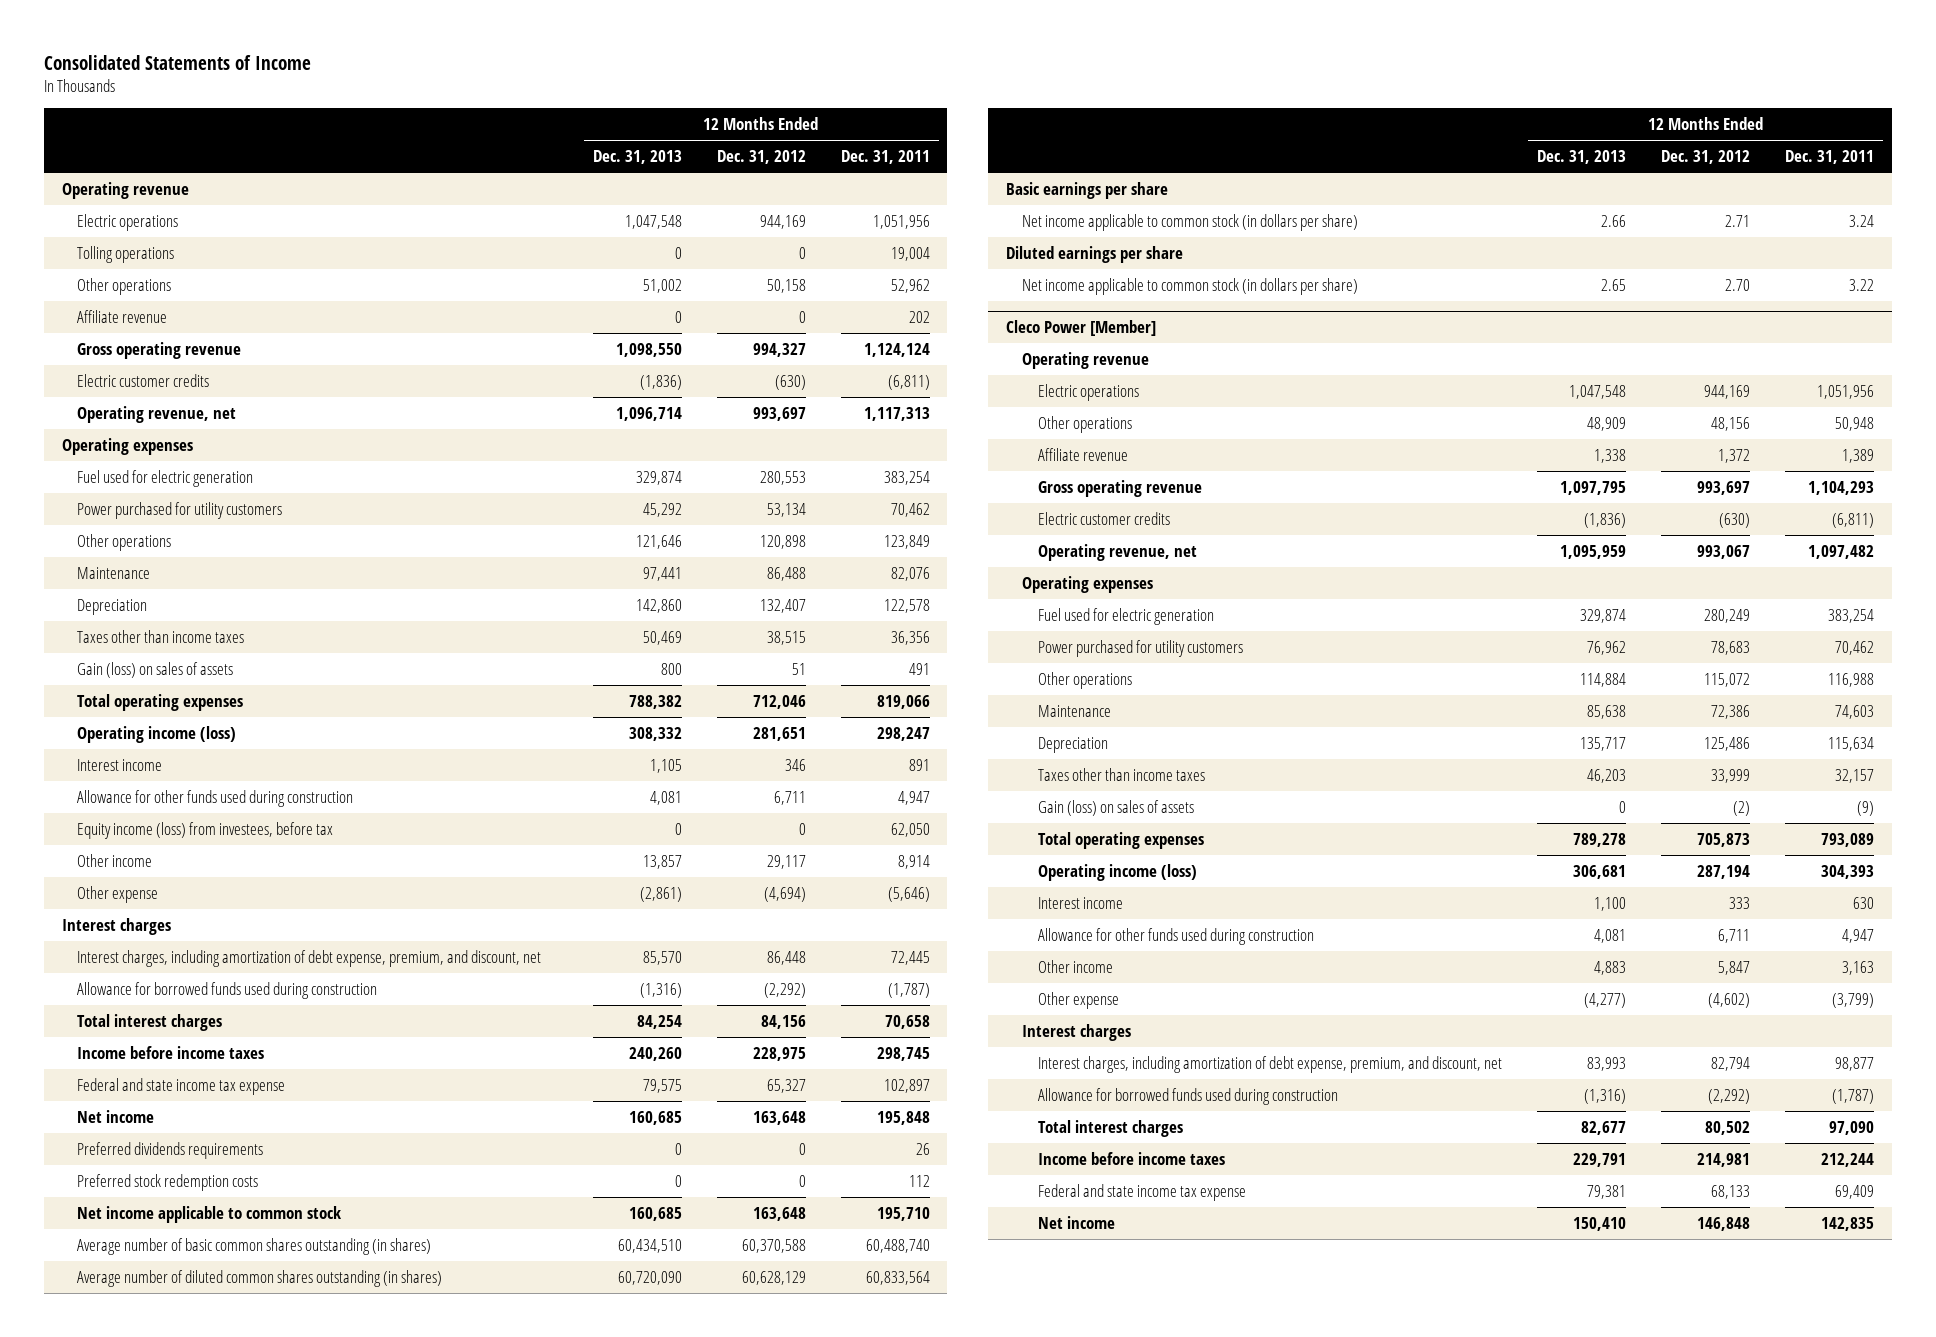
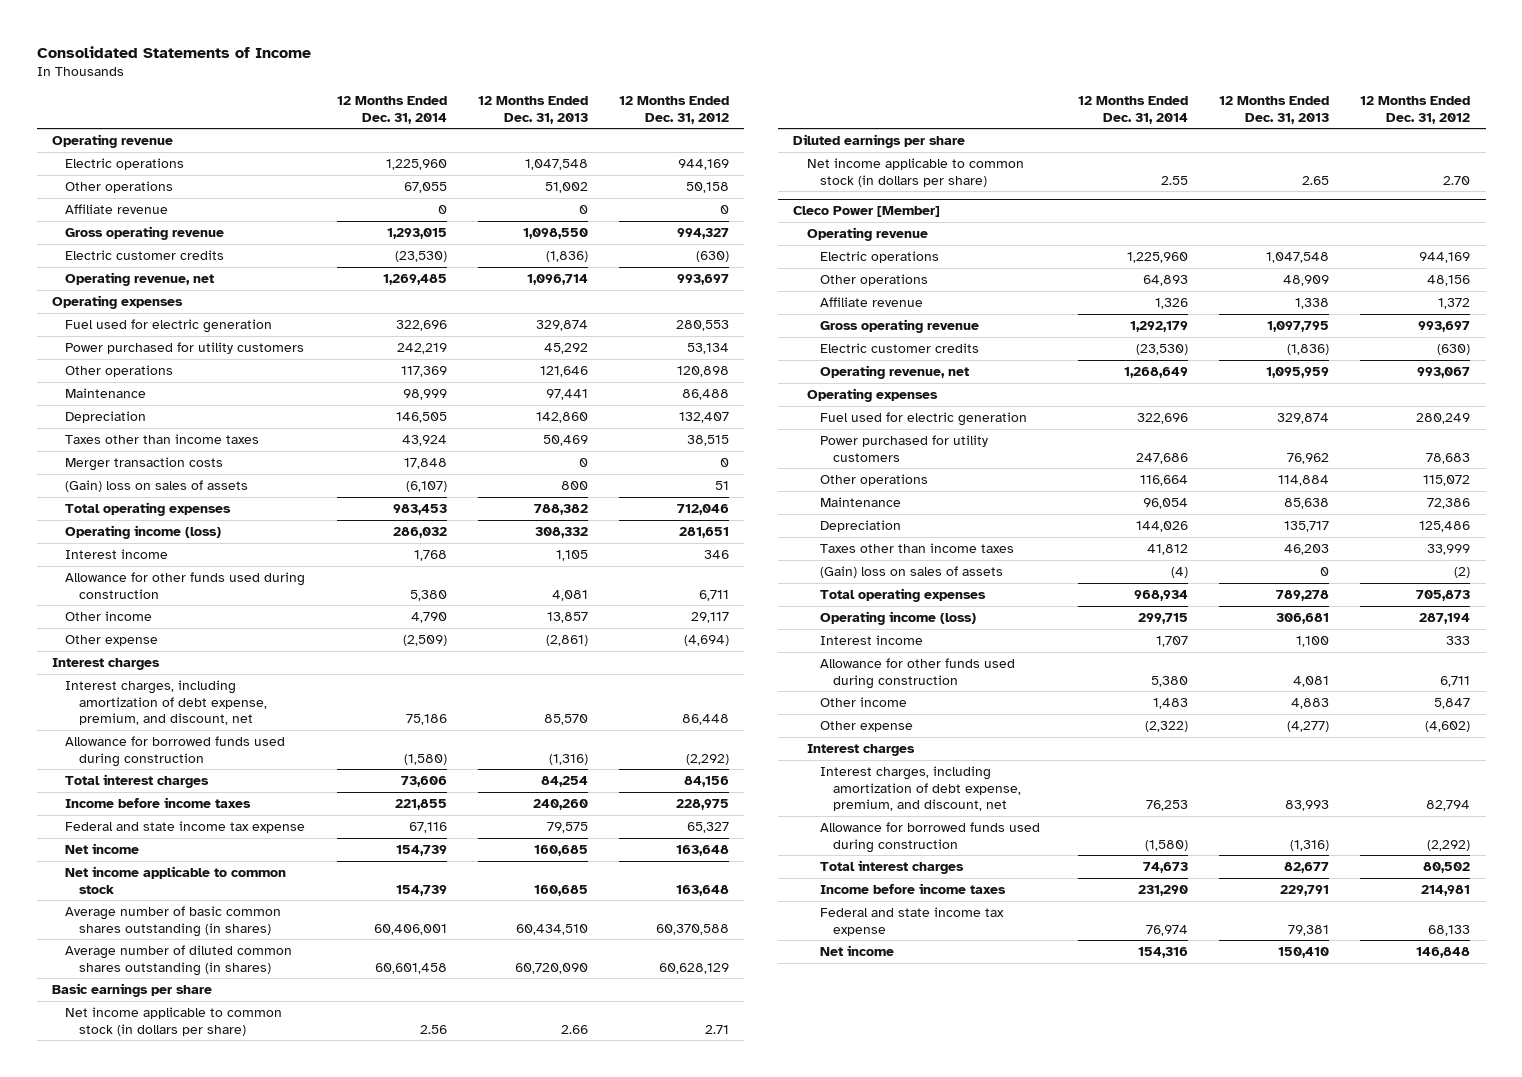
[840,150,930,165] Dec. 31, 2011 -> none
none -> [336,96,447,124] 12 Months Ended Dec. 31, 2014
[77,245,175,263] Tolling operations -> none
none -> [65,456,224,471] Merger transaction costs
[77,661,234,678] Gain (loss) on sales of assets -> [65,479,249,492] (Gain) loss on sales of assets
[77,821,334,839] Equity income (loss) from investees, before tax -> none
[77,1141,264,1159] Preferred dividends requirements -> none
[77,1173,259,1191] Preferred stock redemption costs -> none
[1037,799,1194,816] Gain (loss) on sales of assets -> [819,565,1003,578] (Gain) loss on sales of assets

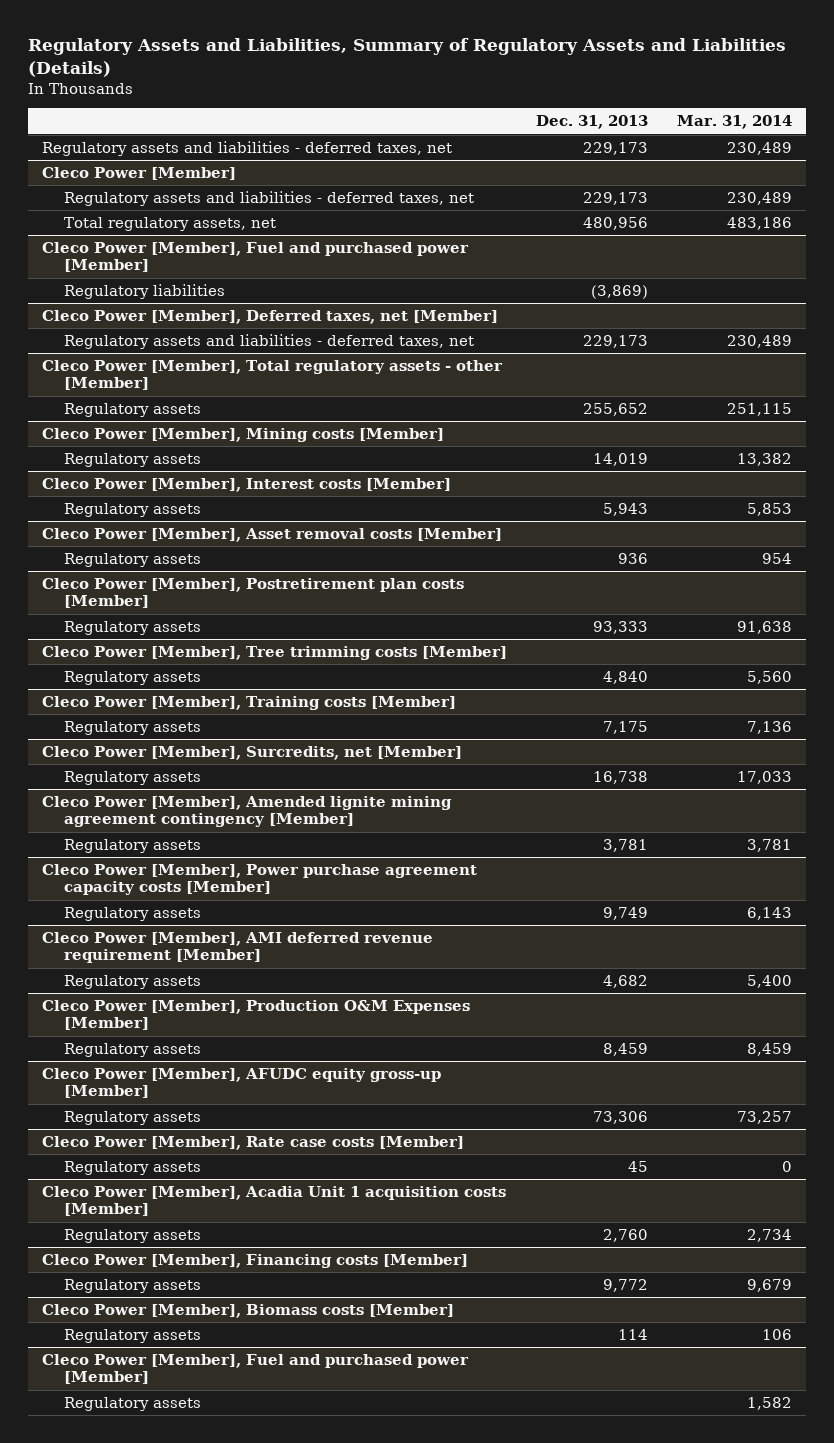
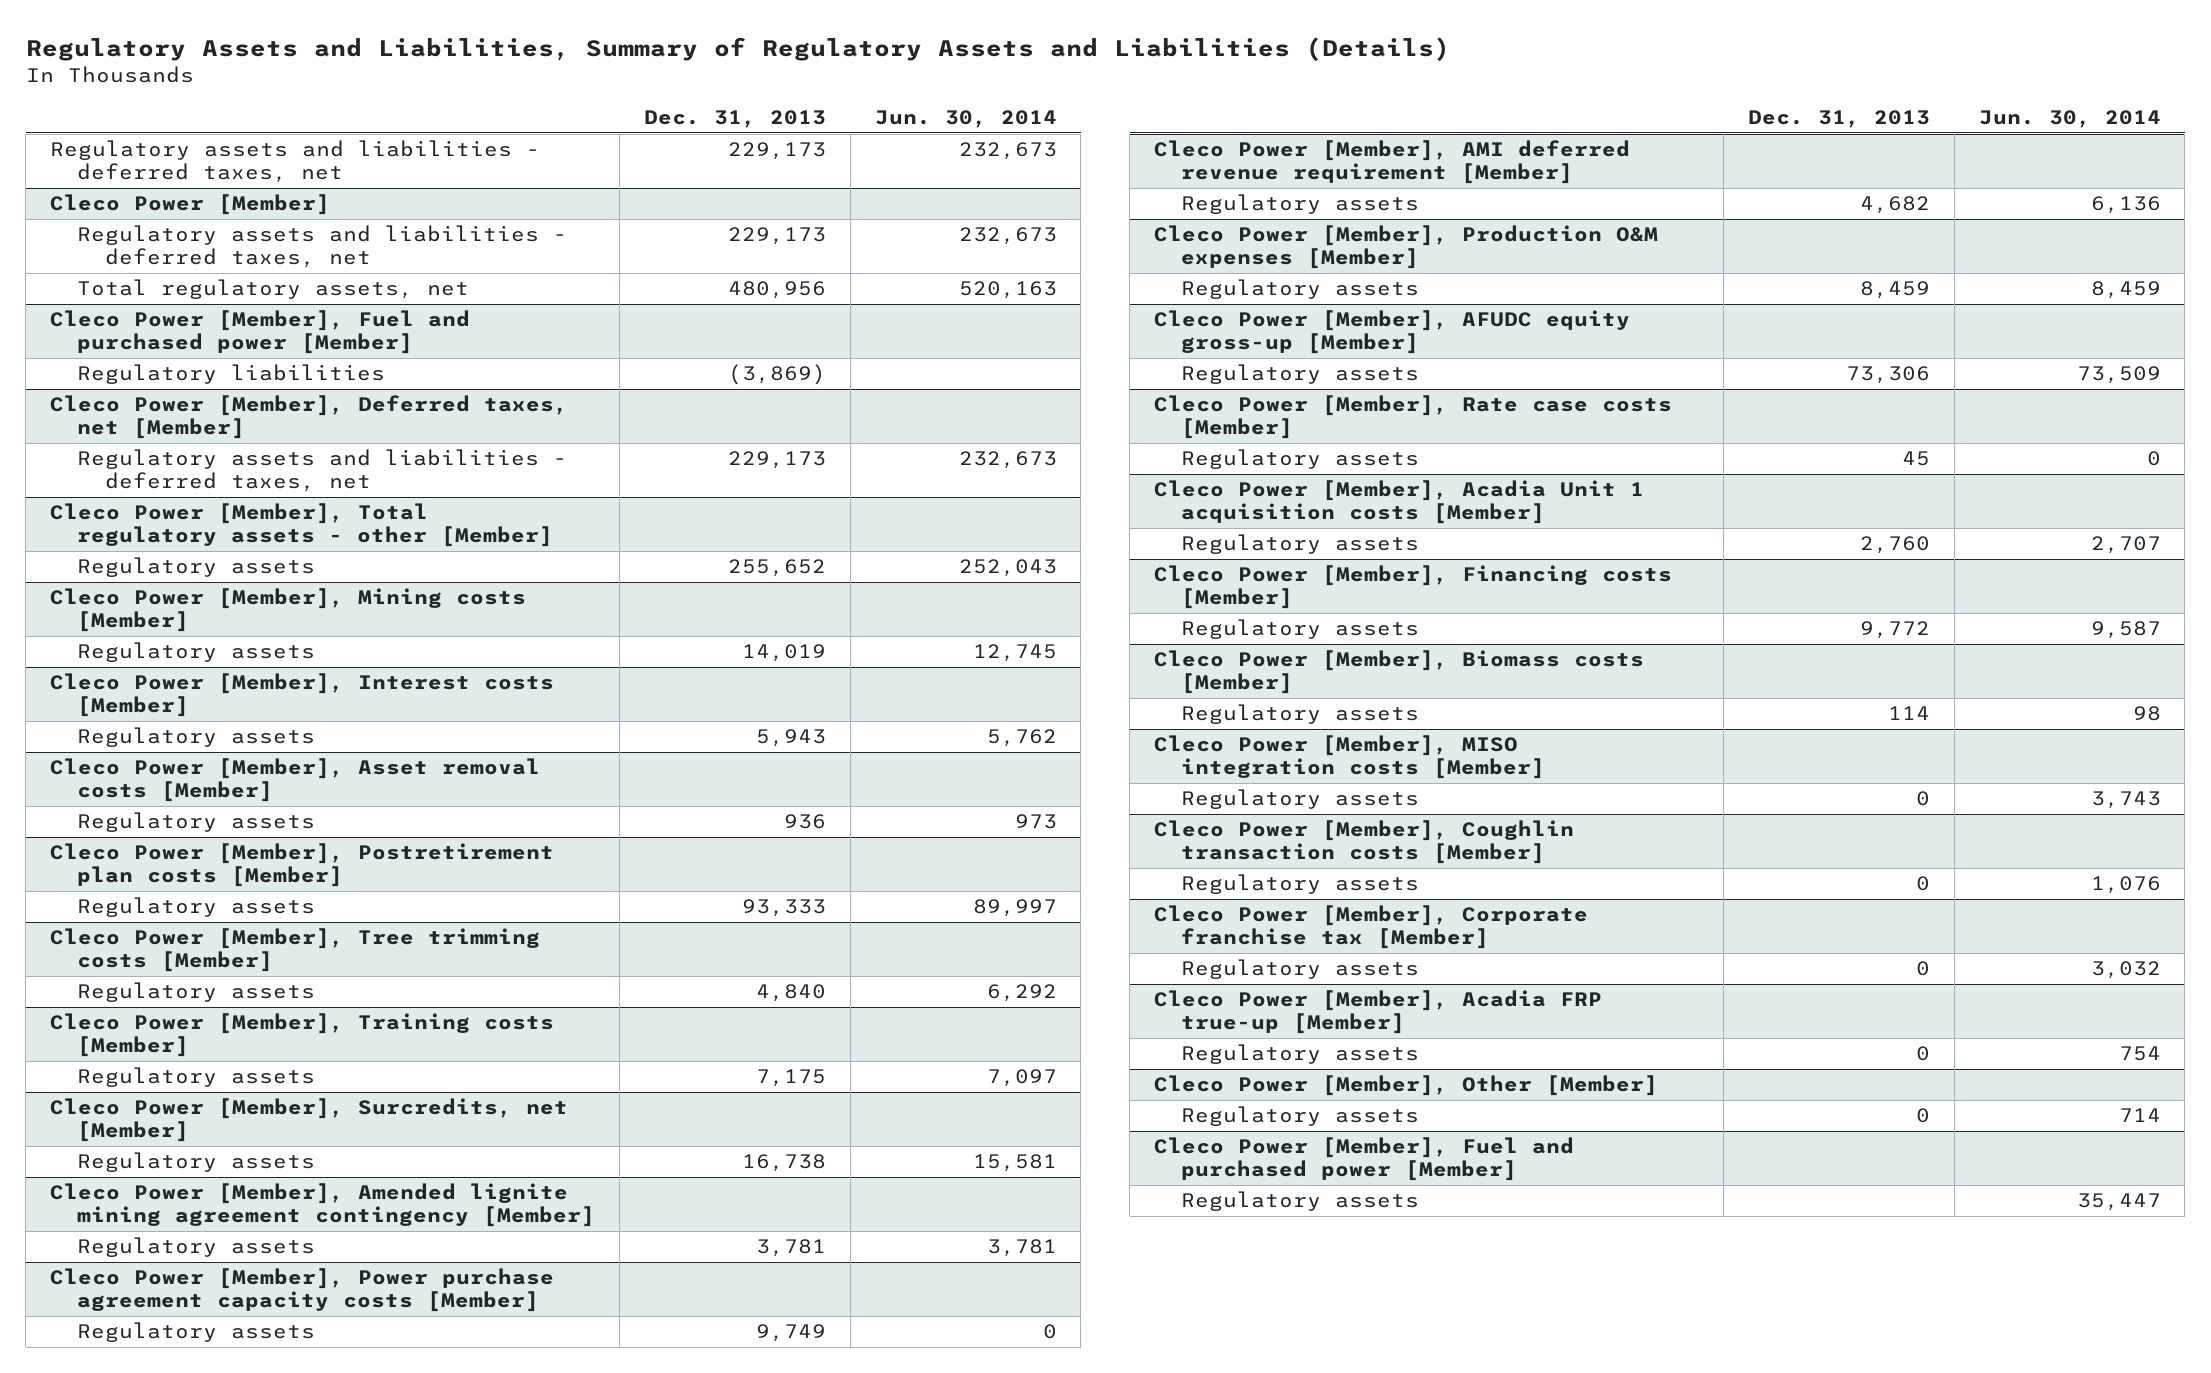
[676,115,792,130] Mar. 31, 2014 -> none
none -> [874,110,1057,129] Jun. 30, 2014
[42,1000,471,1031] Cleco Power [Member], Production O&M Expenses [Member] -> [1153,225,1658,270] Cleco Power [Member], Production O&M expenses [Member]
none -> [1153,735,1546,780] Cleco Power [Member], MISO integration costs [Member]
none -> [1181,789,1420,810] Regulatory assets
none -> [1153,820,1574,865] Cleco Power [Member], Coughlin transaction costs [Member]
none -> [1181,874,1420,895] Regulatory assets
none -> [1153,905,1588,950] Cleco Power [Member], Corporate franchise tax [Member]
none -> [1181,959,1420,980] Regulatory assets
none -> [1153,990,1602,1035] Cleco Power [Member], Acadia FRP true-up [Member]
none -> [1181,1044,1420,1065] Regulatory assets
none -> [1153,1075,1658,1097] Cleco Power [Member], Other [Member]
none -> [1181,1106,1420,1127] Regulatory assets

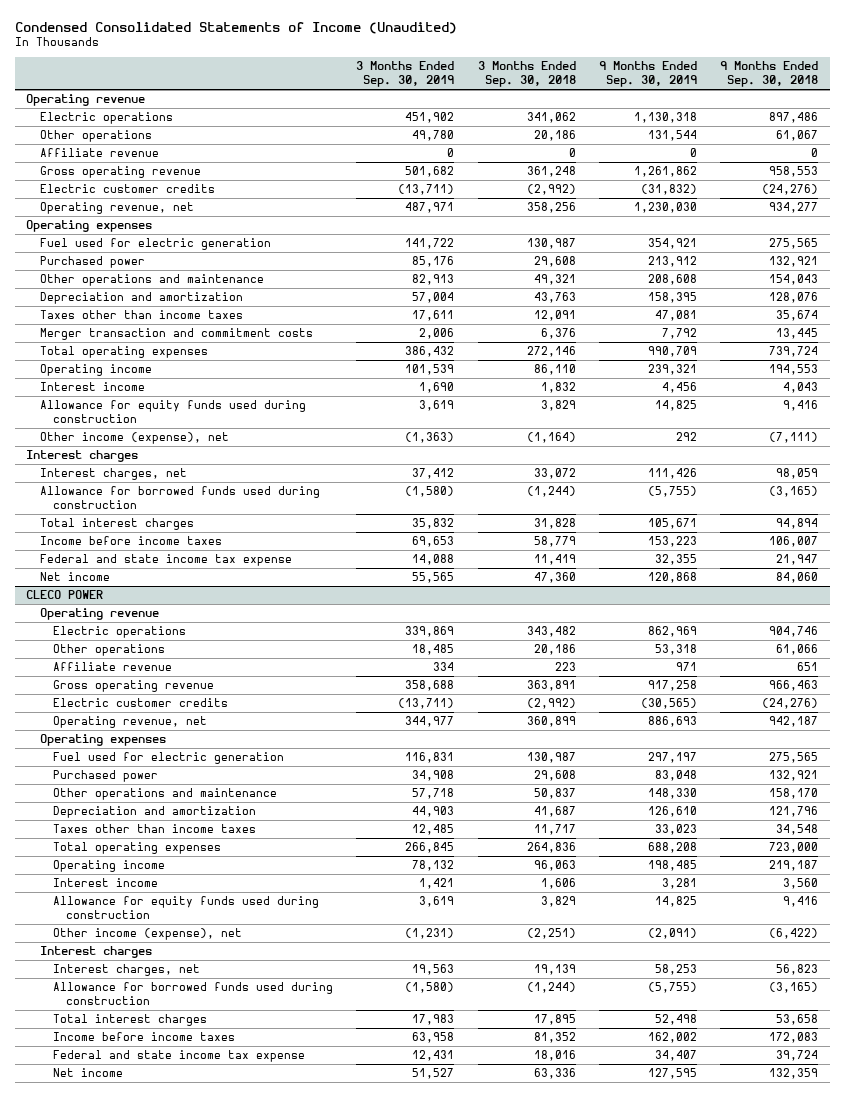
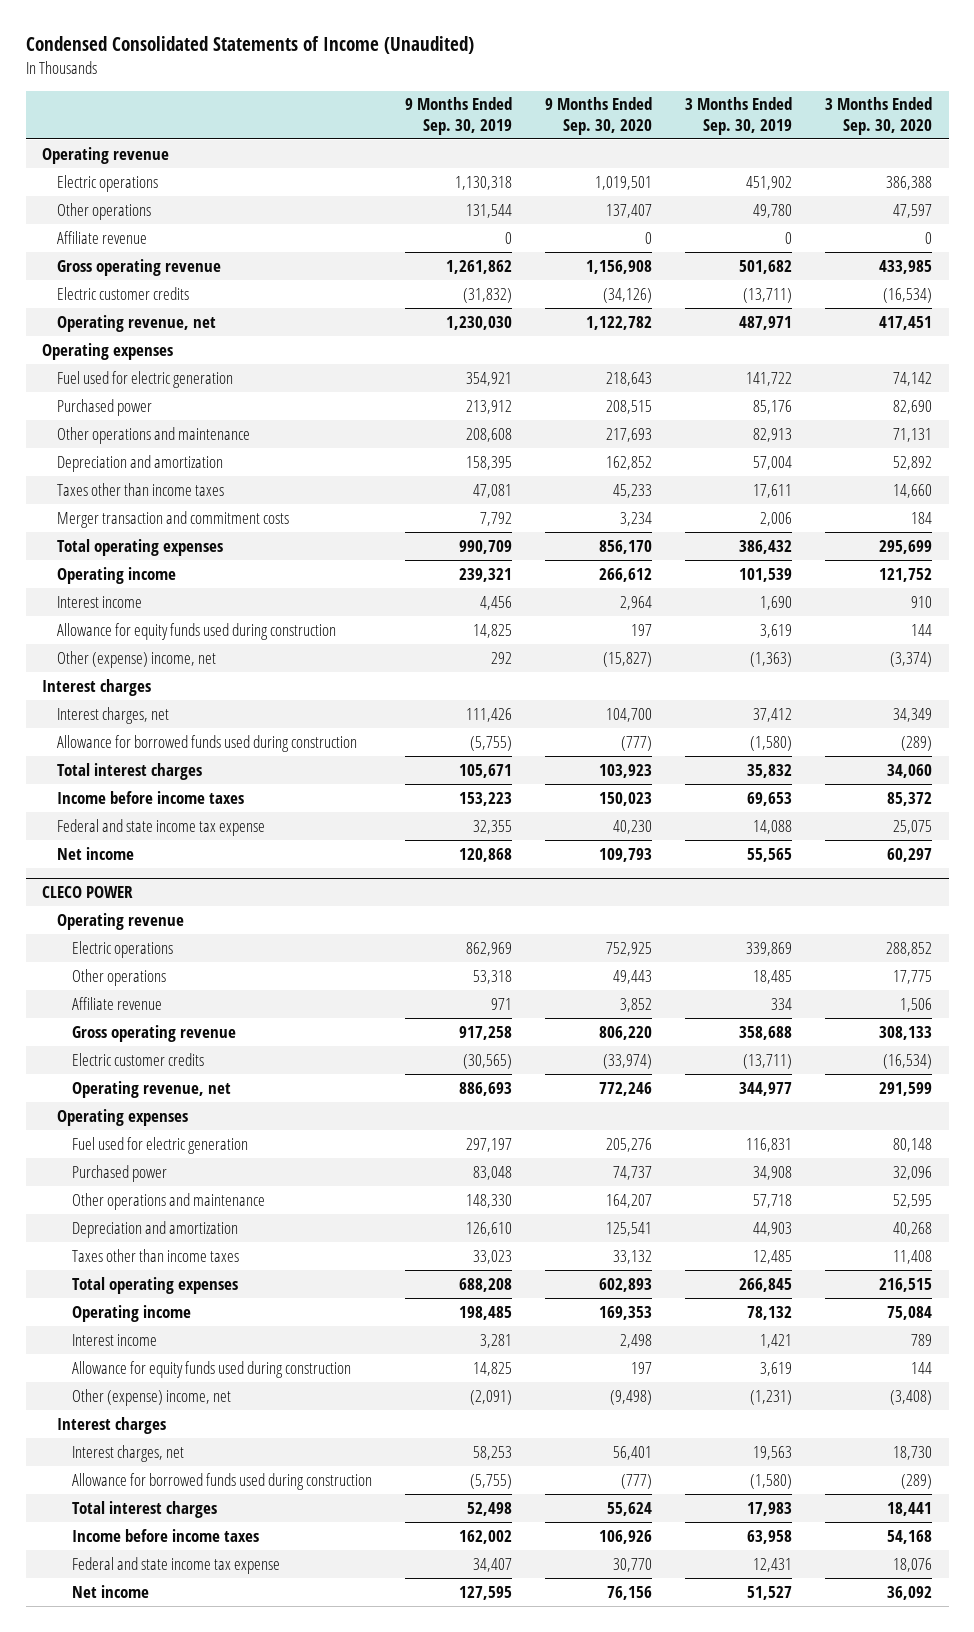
[477,61,576,88] 3 Months Ended Sep. 30, 2018 -> none
[720,61,819,88] 9 Months Ended Sep. 30, 2018 -> none
none -> [545,97,653,135] 9 Months Ended Sep. 30, 2020
none -> [825,97,933,135] 3 Months Ended Sep. 30, 2020
[39,432,229,445] Other income (expense), net -> [57,650,217,668] Other (expense) income, net
[53,928,243,941] Other income (expense), net -> [72,1388,232,1406] Other (expense) income, net

